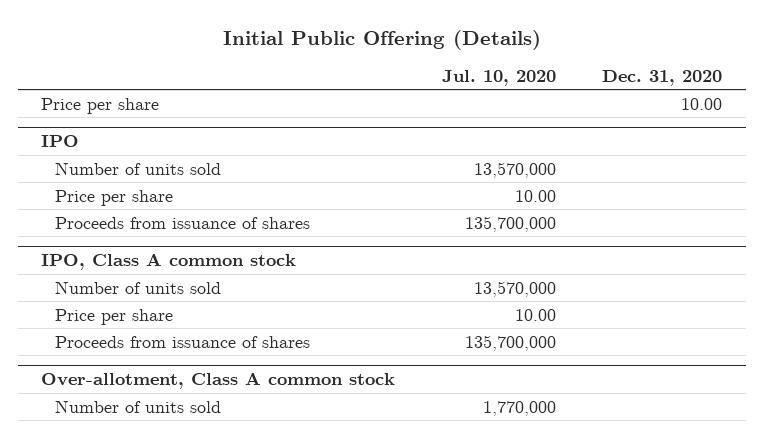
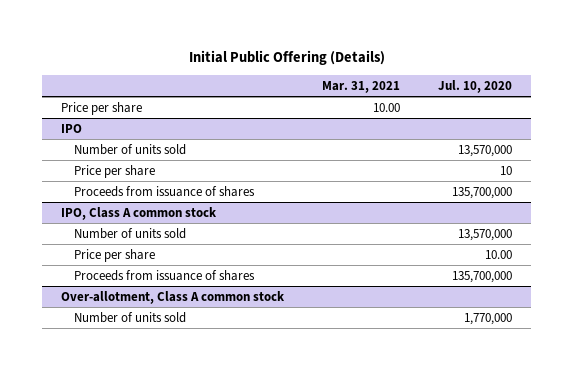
[602,69,723,86] Dec. 31, 2020 -> none
none -> [322,80,401,93] Mar. 31, 2021
[514,189,556,202] 10.00 -> [500,165,513,175] 10

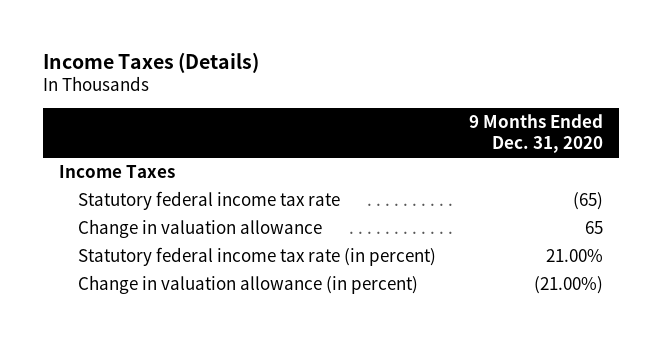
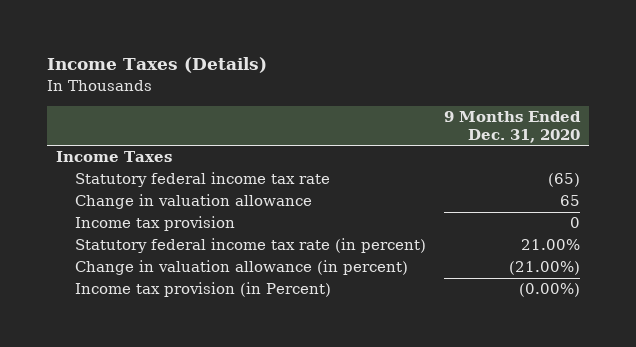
none -> [75,216,236,232] Income tax provision
none -> [75,282,332,298] Income tax provision (in Percent)

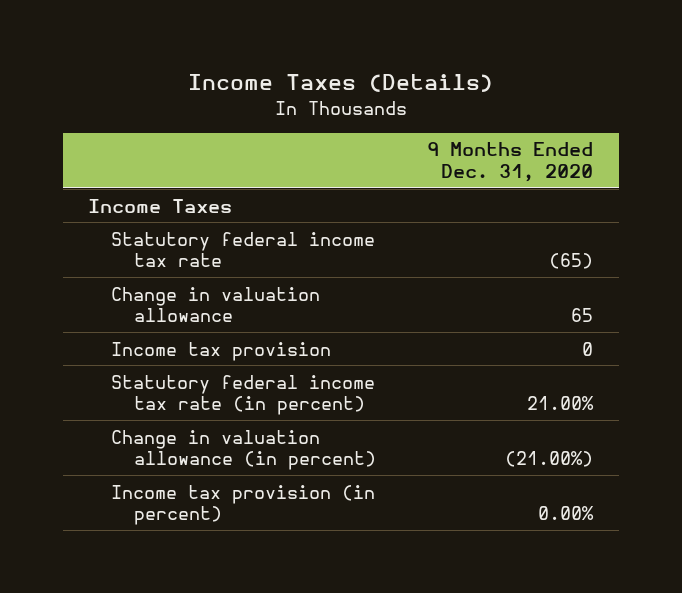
[75,282,332,298] Income tax provision (in Percent) -> [111,484,376,526] Income tax provision (in percent)
[519,283,581,298] (0.00%) -> [538,506,595,521] 0.00%

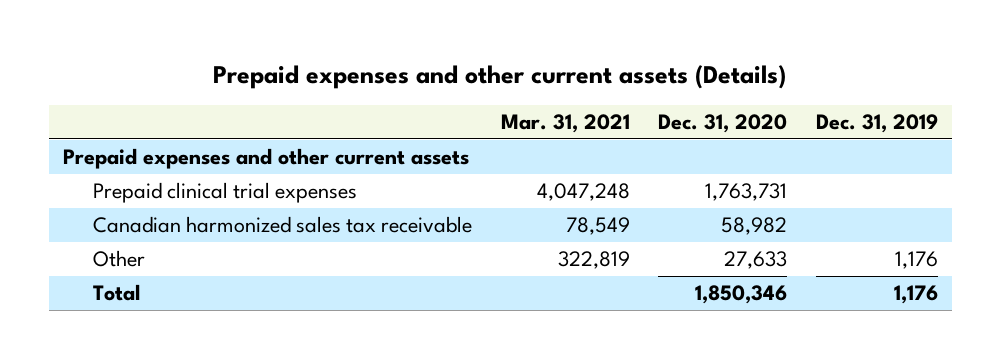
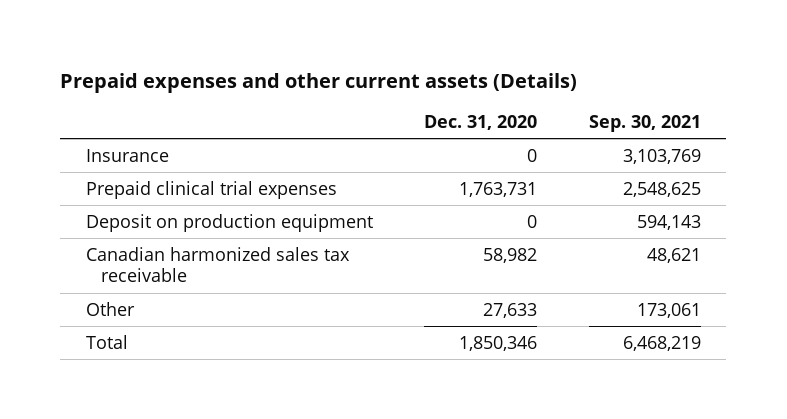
[500,114,630,134] Mar. 31, 2021 -> none
[815,114,938,134] Dec. 31, 2019 -> none
none -> [588,114,701,132] Sep. 30, 2021
[62,148,469,170] Prepaid expenses and other current assets -> none
none -> [86,148,170,162] Insurance
none -> [86,213,374,232] Deposit on production equipment

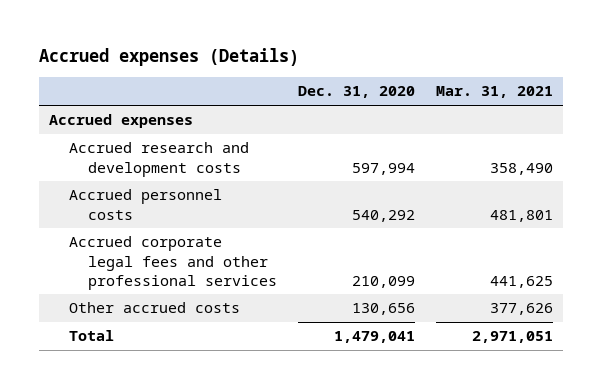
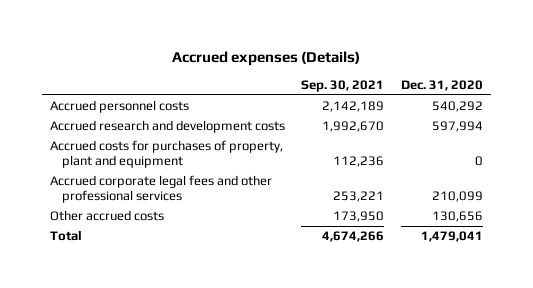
[435,86,553,99] Mar. 31, 2021 -> none
none -> [301,79,385,92] Sep. 30, 2021
[49,114,194,129] Accrued expenses -> none
[68,142,249,177] Accrued research and development costs -> [49,120,285,134] Accrued research and development costs
none -> [49,140,283,169] Accrued costs for purchases of property, plant and equipment

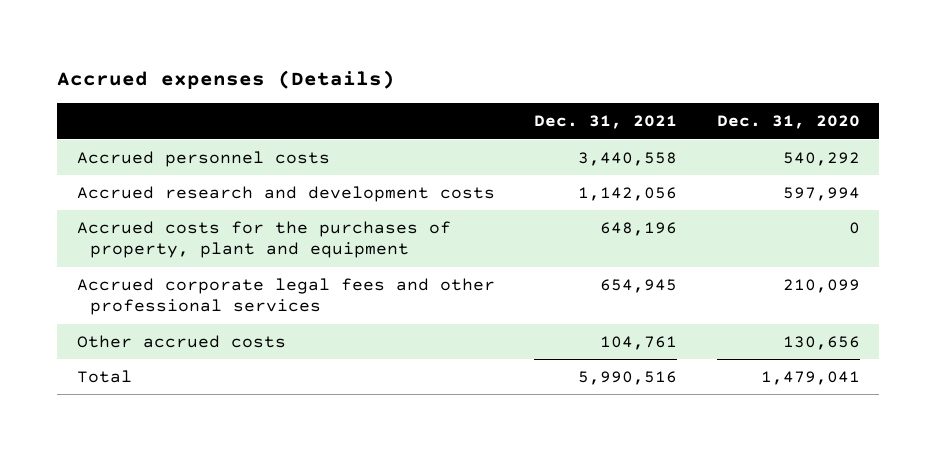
[301,79,385,92] Sep. 30, 2021 -> none
none -> [534,115,678,130] Dec. 31, 2021
[49,140,283,169] Accrued costs for purchases of property, plant and equipment -> [76,221,451,259] Accrued costs for the purchases of property, plant and equipment

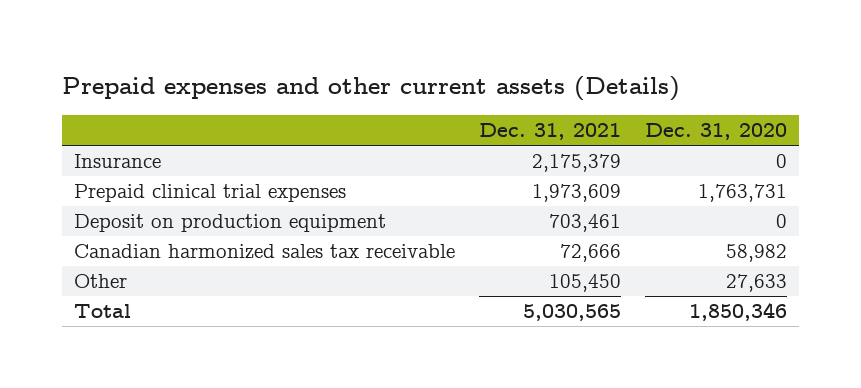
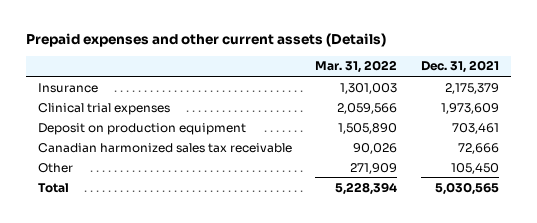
[644,123,787,141] Dec. 31, 2020 -> none
none -> [315,60,398,74] Mar. 31, 2022
[74,184,347,203] Prepaid clinical trial expenses -> [37,102,170,115] Clinical trial expenses

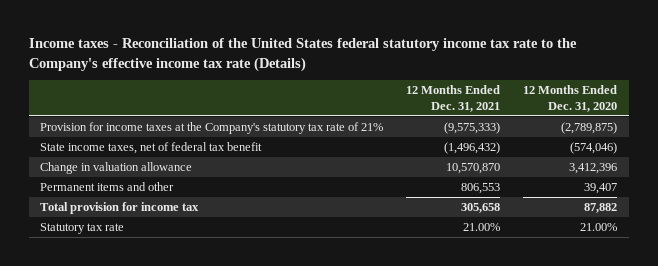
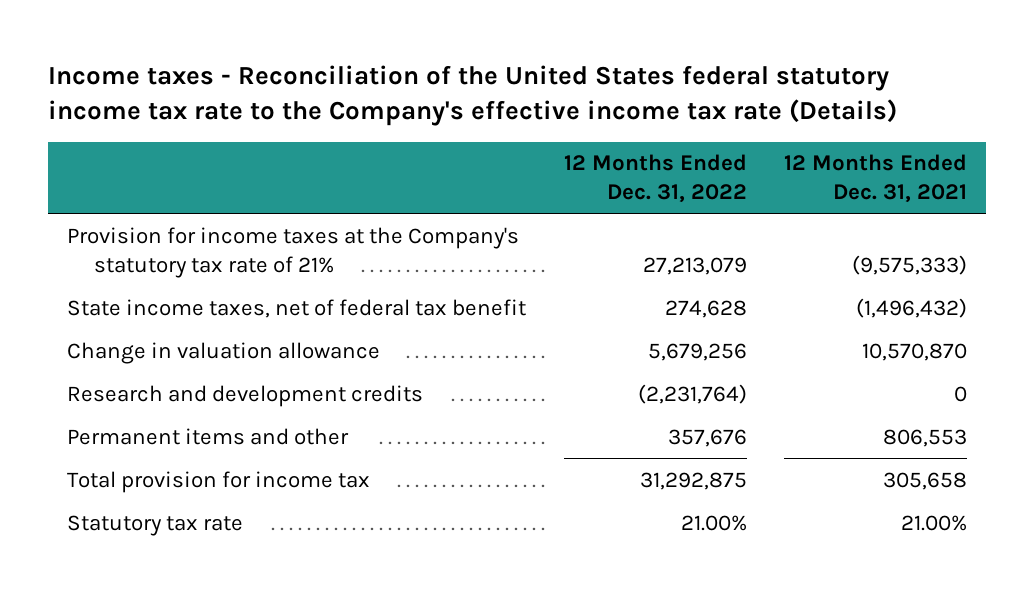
[523,85,618,113] 12 Months Ended Dec. 31, 2020 -> none
none -> [563,154,747,204] 12 Months Ended Dec. 31, 2022
none -> [67,384,424,407] Research and development credits

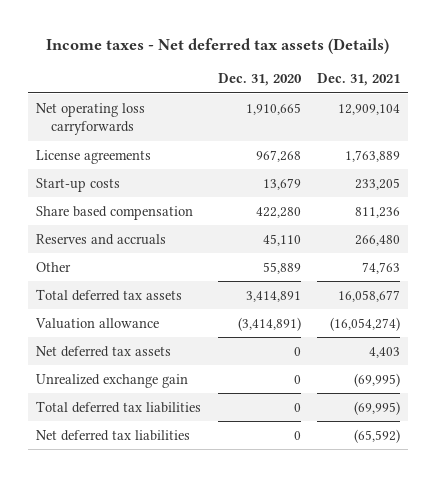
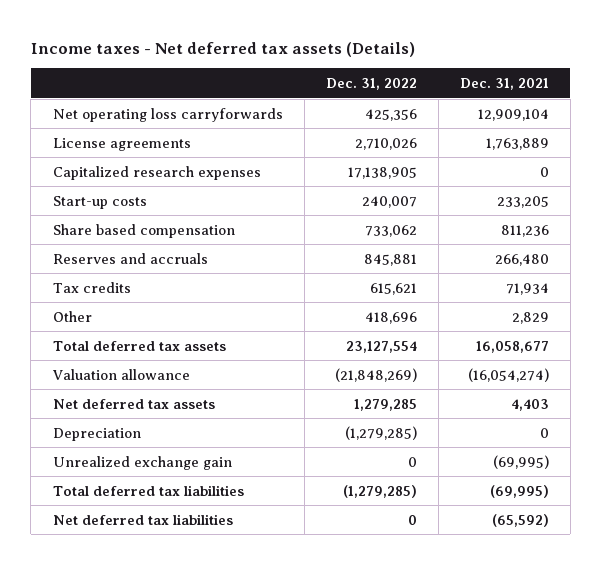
[217,73,302,87] Dec. 31, 2020 -> none
none -> [325,77,417,90] Dec. 31, 2022
none -> [52,165,261,180] Capitalized research expenses
none -> [52,281,131,293] Tax credits
[362,261,401,274] 74,763 -> [511,311,549,324] 2,829
none -> [52,427,141,441] Depreciation

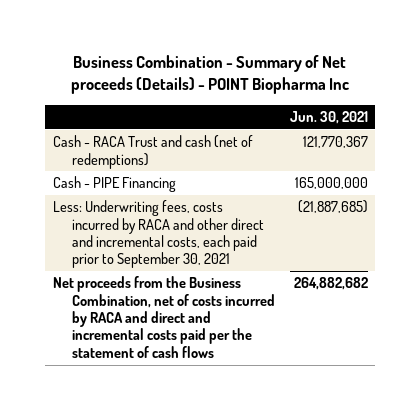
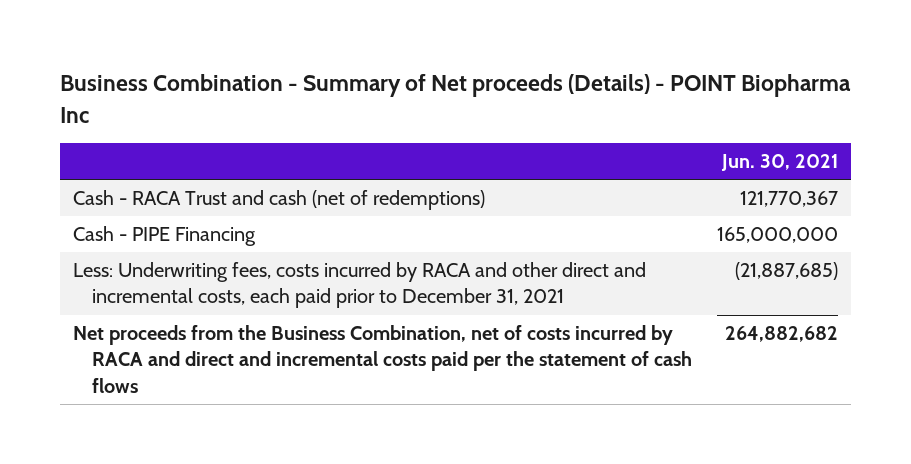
[52,200,264,269] Less: Underwriting fees, costs incurred by RACA and other direct and incremental costs, each paid prior to September 30, 2021 -> [72,262,646,309] Less: Underwriting fees, costs incurred by RACA and other direct and incremental costs, each paid prior to December 31, 2021

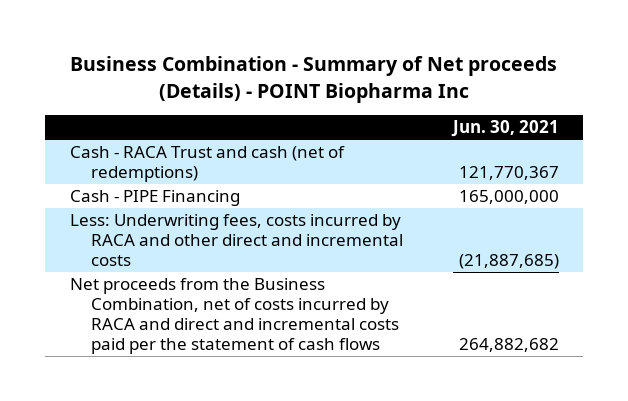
[72,262,646,309] Less: Underwriting fees, costs incurred by RACA and other direct and incremental costs, each paid prior to December 31, 2021 -> [69,214,403,267] Less: Underwriting fees, costs incurred by RACA and other direct and incremental costs

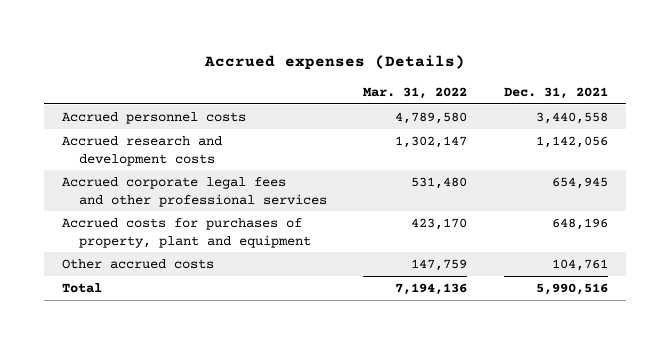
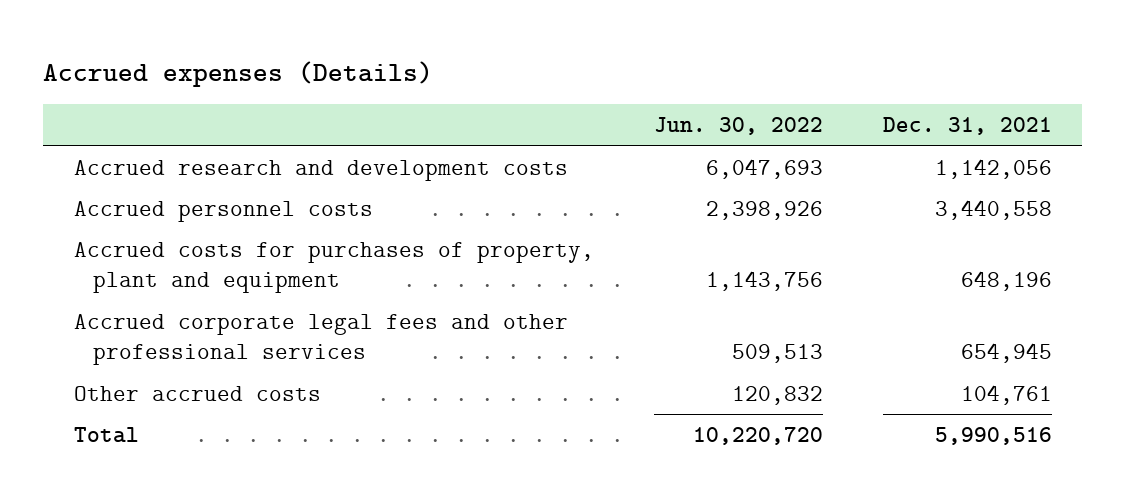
[363,87,468,100] Mar. 31, 2022 -> none
none -> [653,117,823,136] Jun. 30, 2022
[62,111,247,124] Accrued personnel costs -> [73,200,373,222] Accrued personnel costs
[62,176,328,207] Accrued corporate legal fees and other professional services -> [73,313,568,366] Accrued corporate legal fees and other professional services

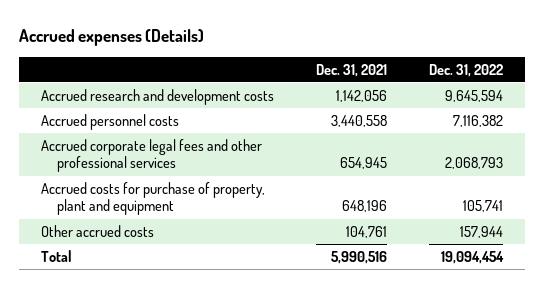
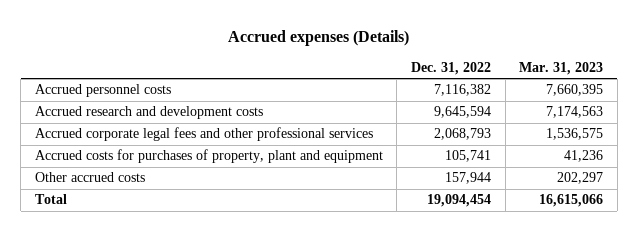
[316,63,388,77] Dec. 31, 2021 -> none
none -> [519,61,604,75] Mar. 31, 2023
[40,88,274,105] Accrued research and development costs -> [34,106,263,120] Accrued research and development costs
[40,181,265,216] Accrued costs for purchase of property, plant and equipment -> [34,149,383,164] Accrued costs for purchases of property, plant and equipment

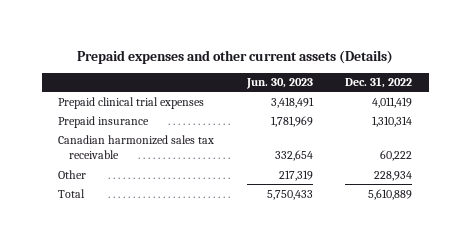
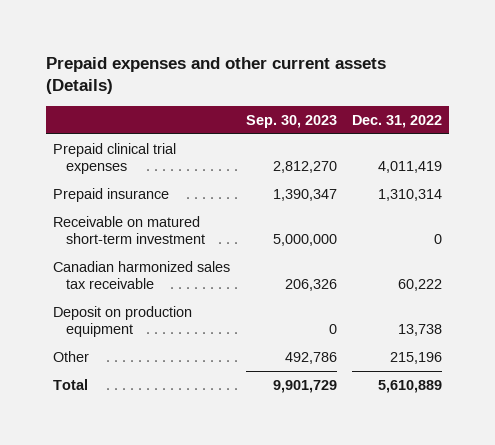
[245,78,313,90] Jun. 30, 2023 -> none
none -> [245,115,337,129] Sep. 30, 2023
none -> [53,215,205,245] Receivable on matured short-term investment
none -> [53,305,193,338] Deposit on production equipment
[374,170,413,181] 228,934 -> [389,351,442,364] 215,196

